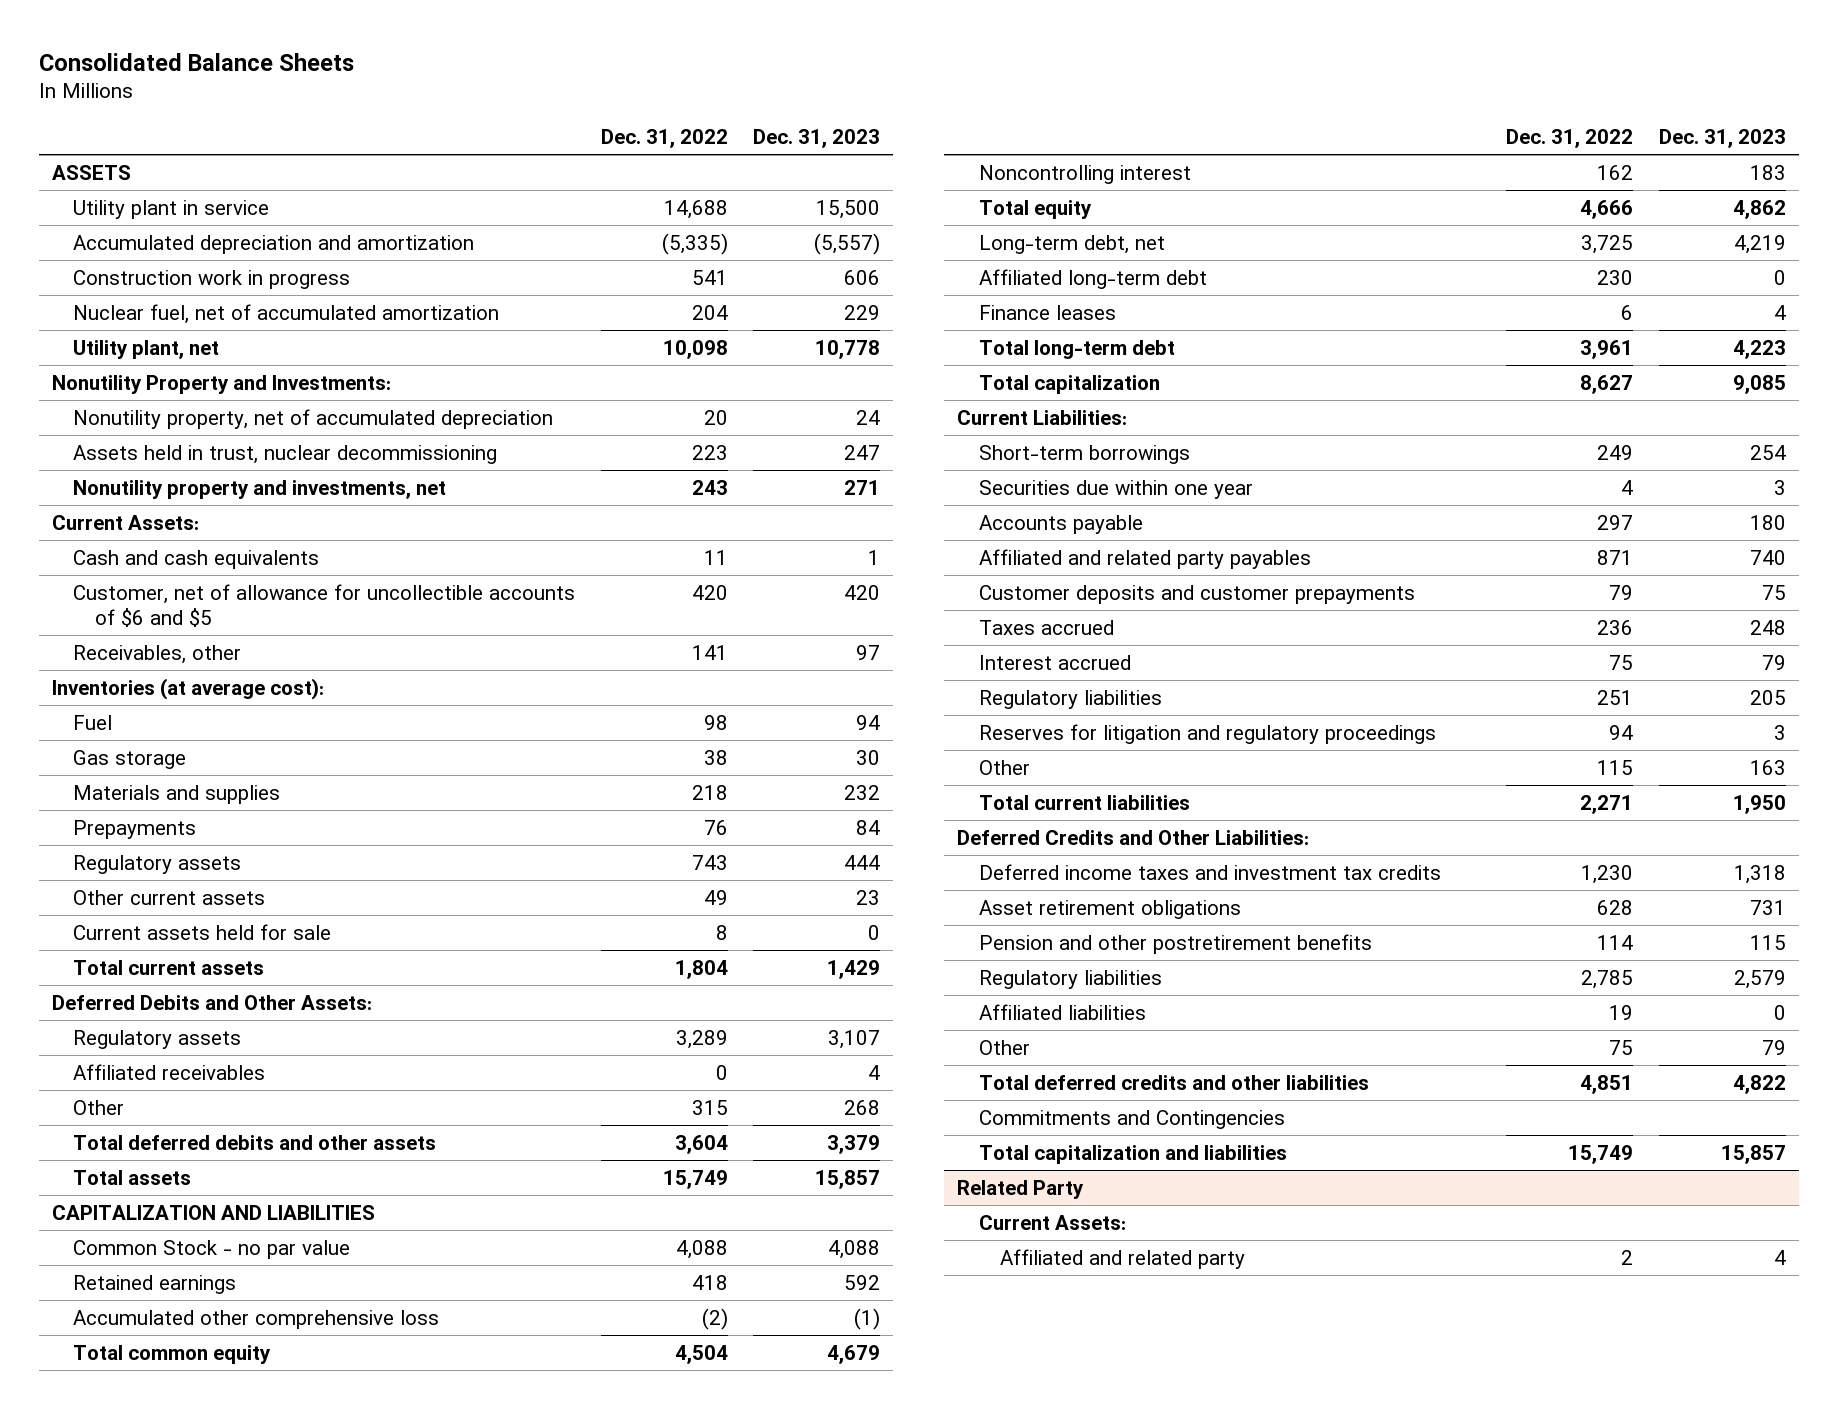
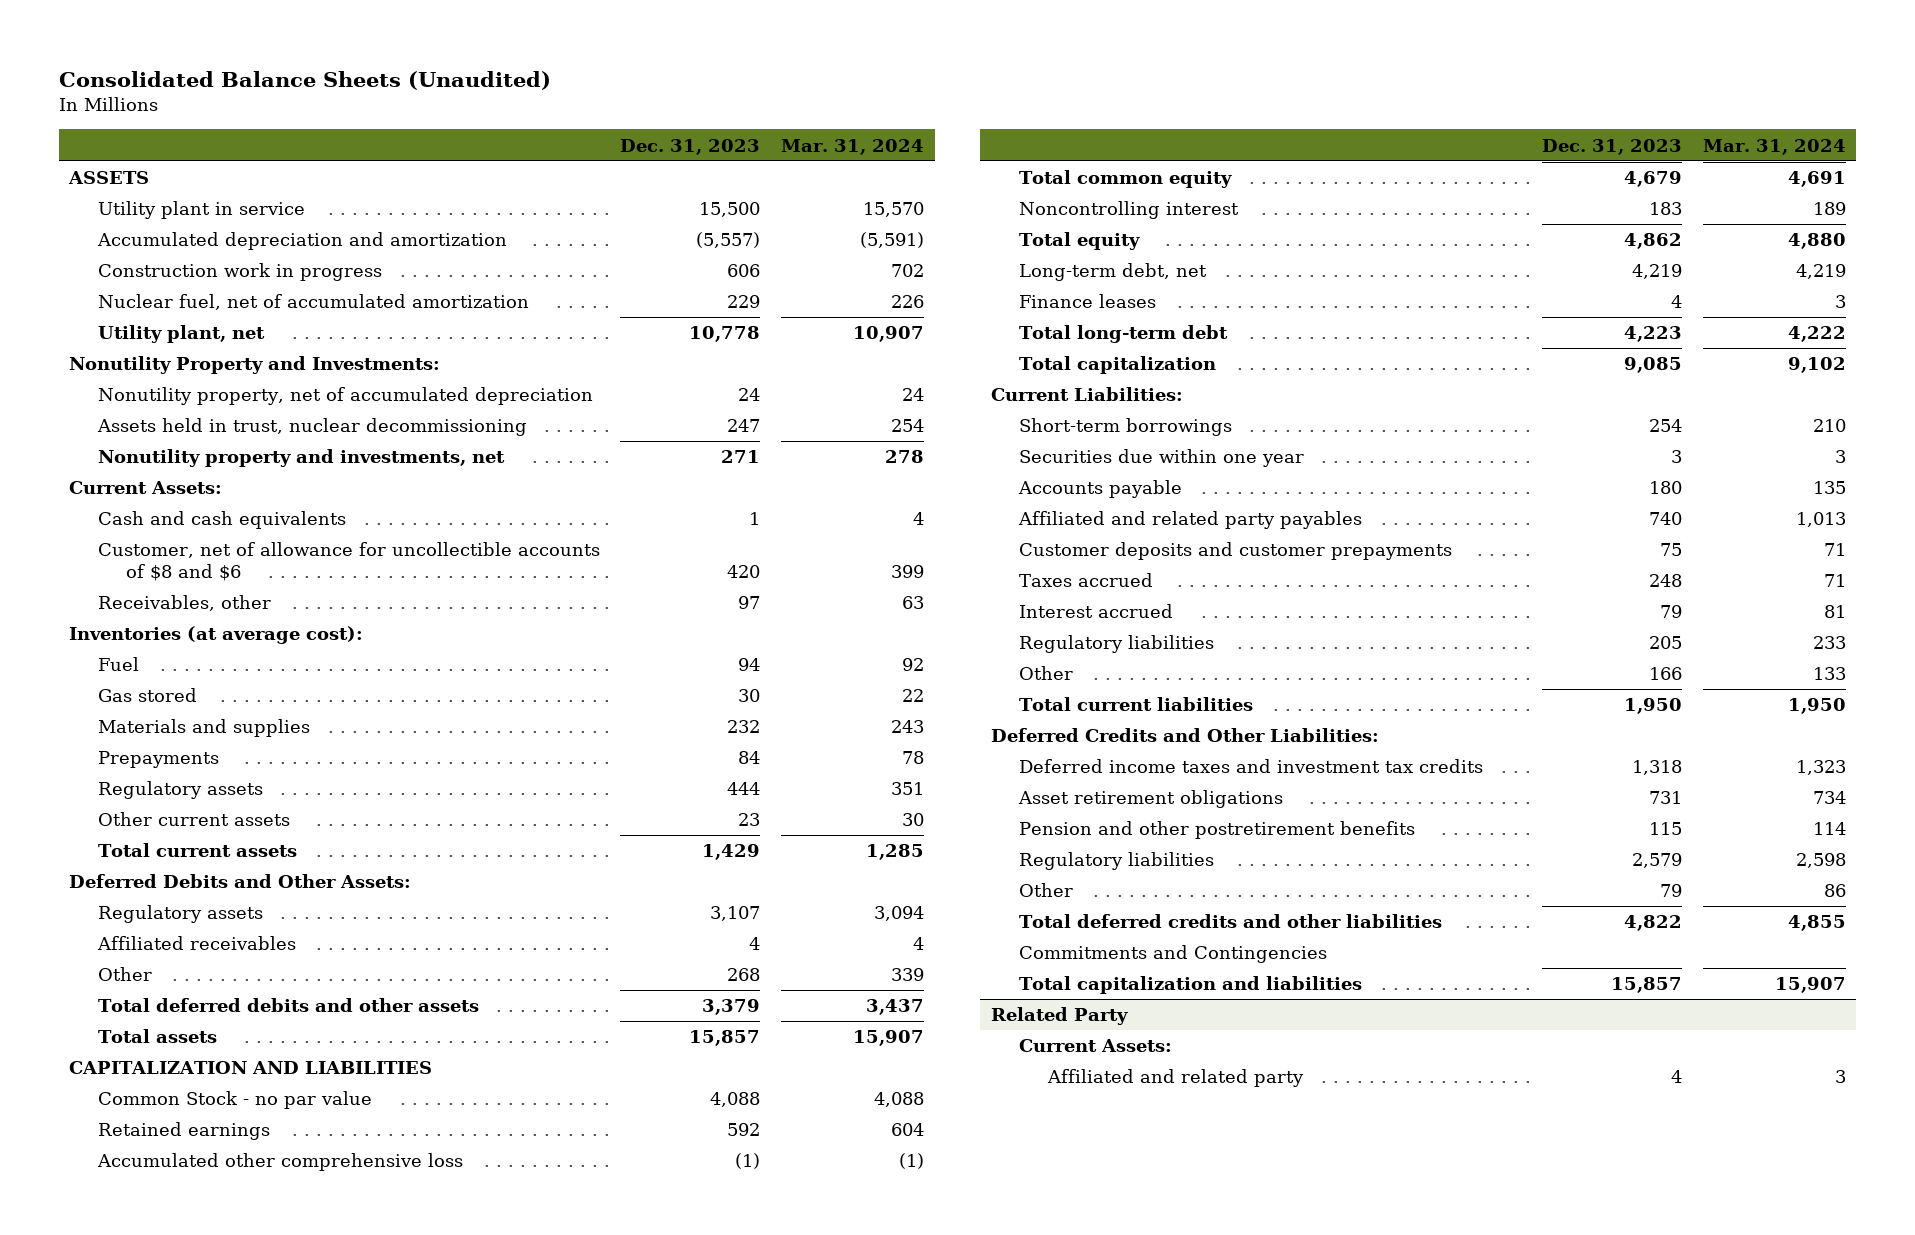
[39,52,355,71] Consolidated Balance Sheets -> [58,70,551,90] Consolidated Balance Sheets (Unaudited)
[600,128,728,148] Dec. 31, 2022 -> none
none -> [781,138,925,155] Mar. 31, 2024
[73,583,576,627] Customer, net of allowance for uncollectible accounts of $6 and $5 -> [97,542,600,582] Customer, net of allowance for uncollectible accounts of $8 and $6
[73,749,187,769] Gas storage -> [97,688,197,703] Gas stored
[73,923,332,940] Current assets held for sale -> none
[978,268,1207,289] Affiliated long-term debt -> none
[978,723,1436,744] Reserves for litigation and regulatory proceedings -> none
[1749,759,1786,775] 163 -> [1648,667,1682,681] 166
[978,1003,1146,1020] Affiliated liabilities -> none

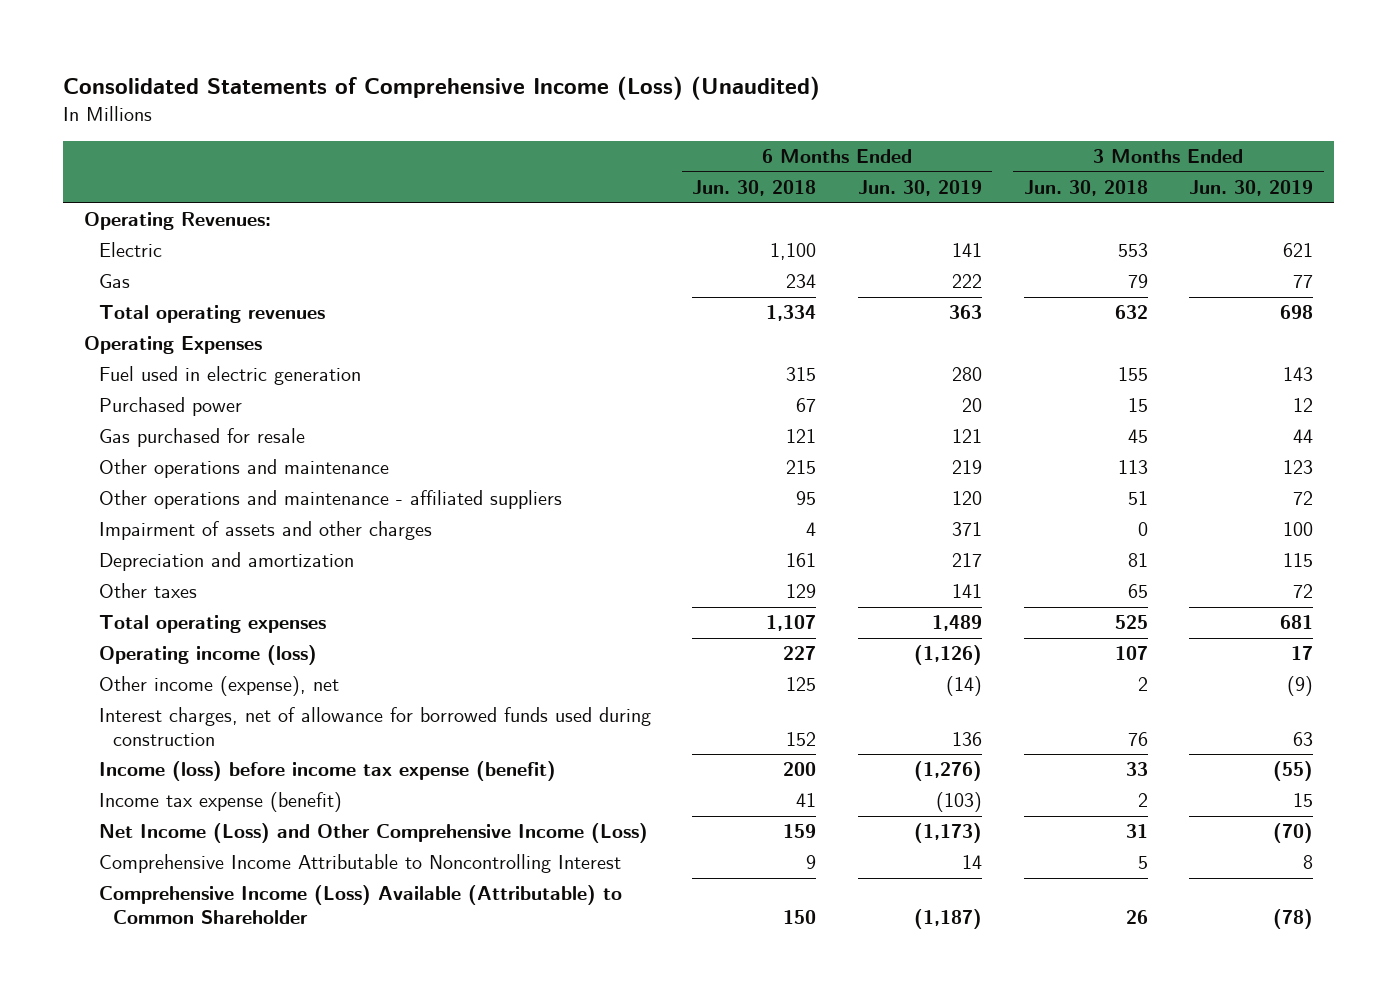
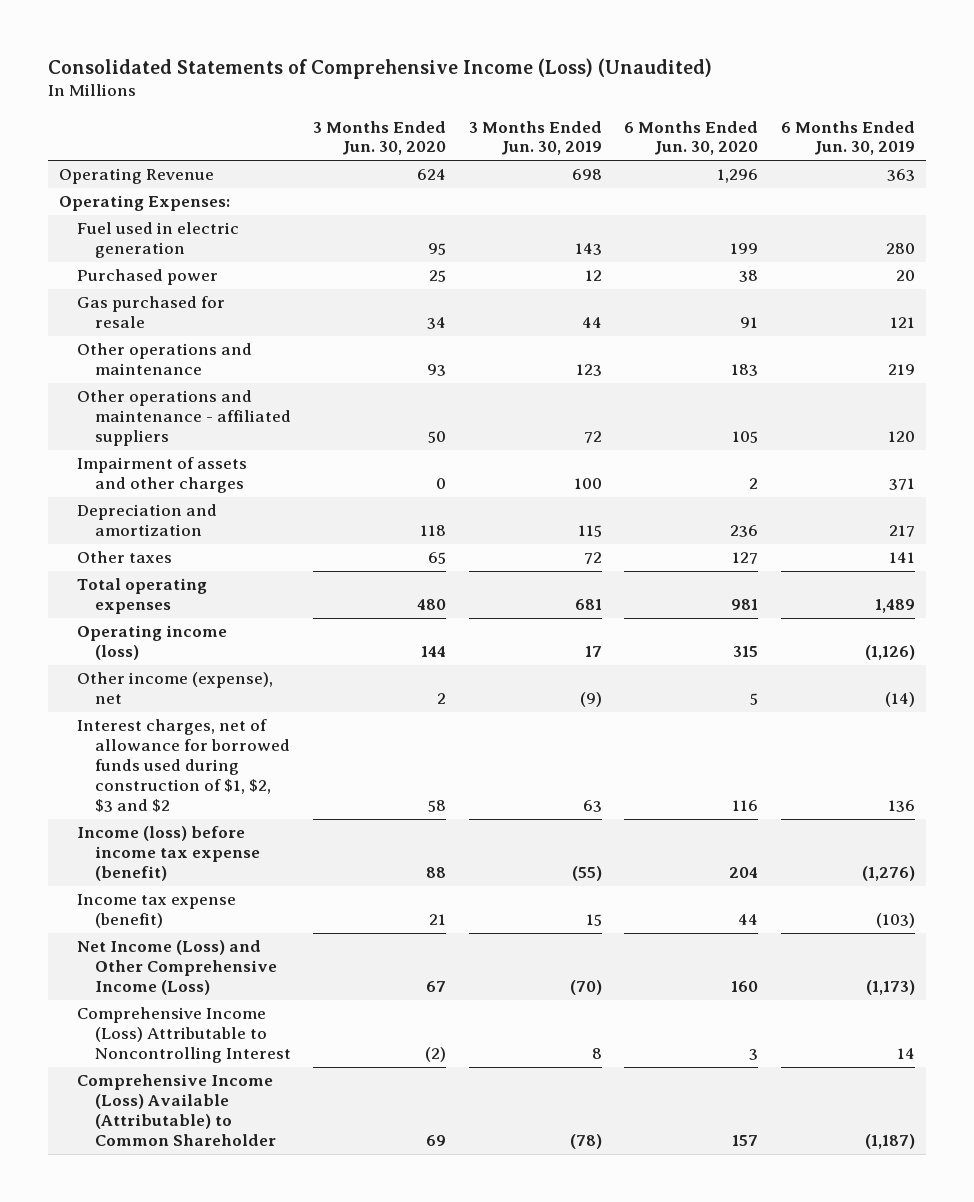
[692,180,817,197] Jun. 30, 2018 -> none
[1023,180,1148,197] Jun. 30, 2018 -> none
none -> [313,120,447,156] 3 Months Ended Jun. 30, 2020
none -> [624,120,759,156] 6 Months Ended Jun. 30, 2020
[83,212,271,231] Operating Revenues: -> none
[98,242,162,258] Electric -> none
[98,274,130,289] Gas -> none
[98,305,325,324] Total operating revenues -> [59,168,215,185] Operating Revenue
[83,336,262,355] Operating Expenses -> [59,195,231,212] Operating Expenses:
[98,707,651,746] Interest charges, net of allowance for borrowed funds used during construction -> [76,719,290,813] Interest charges, net of allowance for borrowed funds used during construction of $1, $2, $3 and $2
[98,854,621,874] Comprehensive Income Attributable to Noncontrolling Interest -> [76,1007,291,1064] Comprehensive Income (Loss) Attributable to Noncontrolling Interest

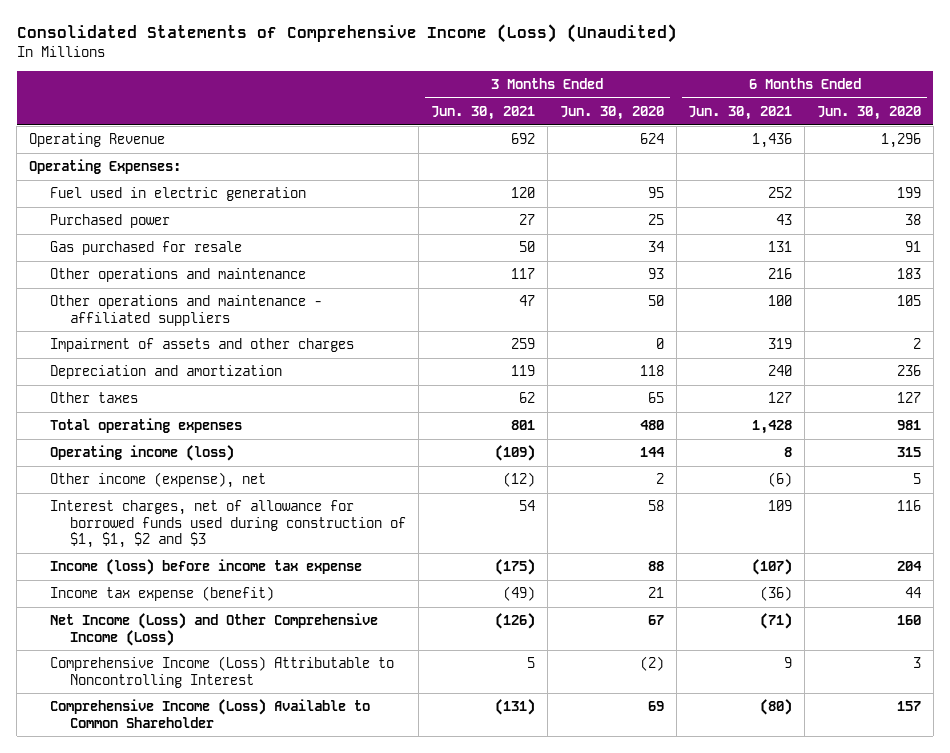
[468,120,602,156] 3 Months Ended Jun. 30, 2019 -> none
[780,120,915,156] 6 Months Ended Jun. 30, 2019 -> none
none -> [431,105,536,120] Jun. 30, 2021
none -> [688,105,793,120] Jun. 30, 2021
[76,719,290,813] Interest charges, net of allowance for borrowed funds used during construction of $1, $2, $3 and $2 -> [49,500,407,549] Interest charges, net of allowance for borrowed funds used during construction of $1, $1, $2 and $3
[76,826,260,882] Income (loss) before income tax expense (benefit) -> [49,559,362,576] Income (loss) before income tax expense
[76,1074,276,1147] Comprehensive Income (Loss) Available (Attributable) to Common Shareholder -> [49,699,370,728] Comprehensive Income (Loss) Available to Common Shareholder

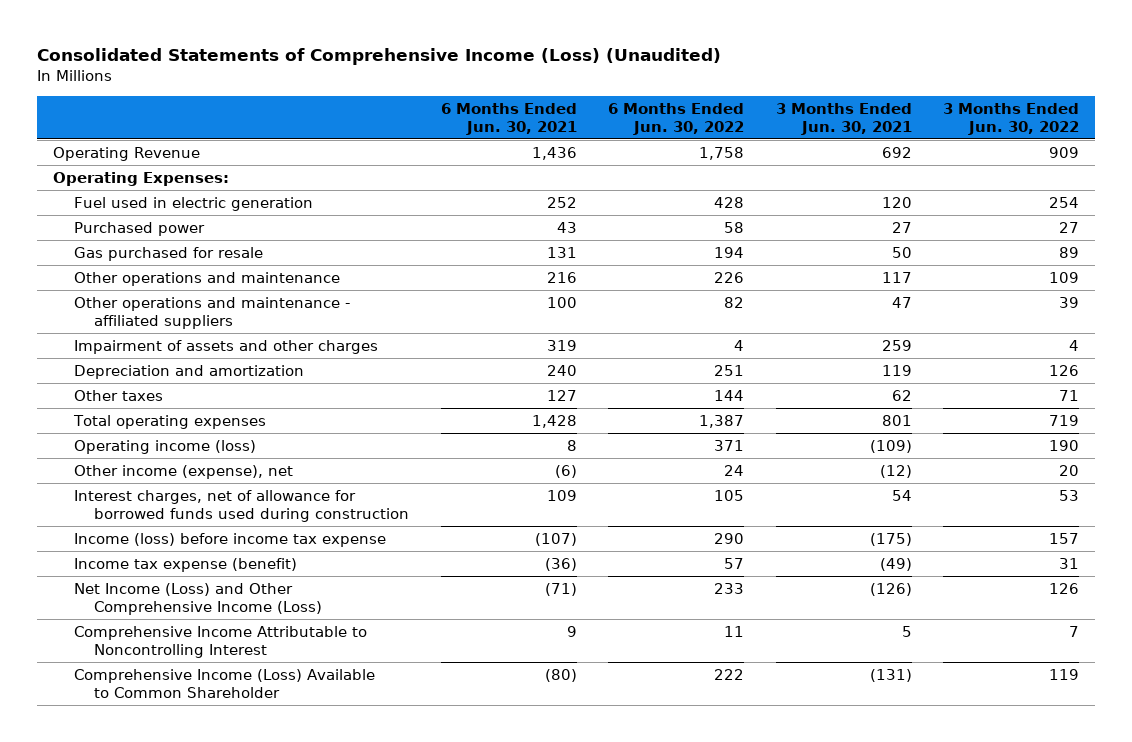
[559,105,664,120] Jun. 30, 2020 -> none
[817,105,922,120] Jun. 30, 2020 -> none
none -> [608,102,745,136] 6 Months Ended Jun. 30, 2022
none -> [943,102,1080,136] 3 Months Ended Jun. 30, 2022
[49,500,407,549] Interest charges, net of allowance for borrowed funds used during construction of $1, $1, $2 and $3 -> [73,489,410,523] Interest charges, net of allowance for borrowed funds used during construction
[49,656,394,688] Comprehensive Income (Loss) Attributable to Noncontrolling Interest -> [73,625,367,659] Comprehensive Income Attributable to Noncontrolling Interest

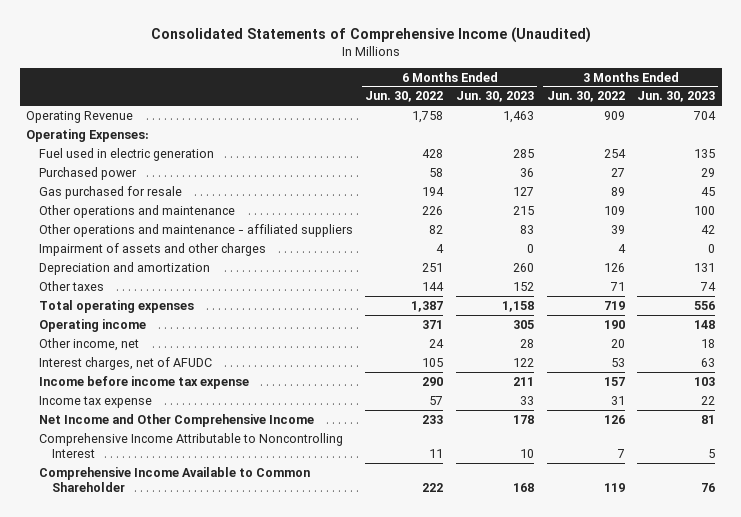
[37,47,722,65] Consolidated Statements of Comprehensive Income (Loss) (Unaudited) -> [150,26,591,43] Consolidated Statements of Comprehensive Income (Unaudited)
[440,102,577,136] 6 Months Ended Jun. 30, 2021 -> none
[775,102,912,136] 3 Months Ended Jun. 30, 2021 -> none
none -> [456,91,535,103] Jun. 30, 2023
none -> [637,91,716,103] Jun. 30, 2023
[73,439,256,454] Operating income (loss) -> [38,318,146,332] Operating income
[73,464,293,479] Other income (expense), net -> [38,337,139,351] Other income, net
[73,489,410,523] Interest charges, net of allowance for borrowed funds used during construction -> [38,356,212,370] Interest charges, net of AFUDC
[73,532,386,547] Income (loss) before income tax expense -> [38,375,249,389] Income before income tax expense
[73,557,297,572] Income tax expense (benefit) -> [38,395,152,408] Income tax expense
[73,582,323,616] Net Income (Loss) and Other Comprehensive Income (Loss) -> [38,413,314,427] Net Income and Other Comprehensive Income
[73,668,375,699] Comprehensive Income (Loss) Available to Common Shareholder -> [38,466,310,493] Comprehensive Income Available to Common Shareholder

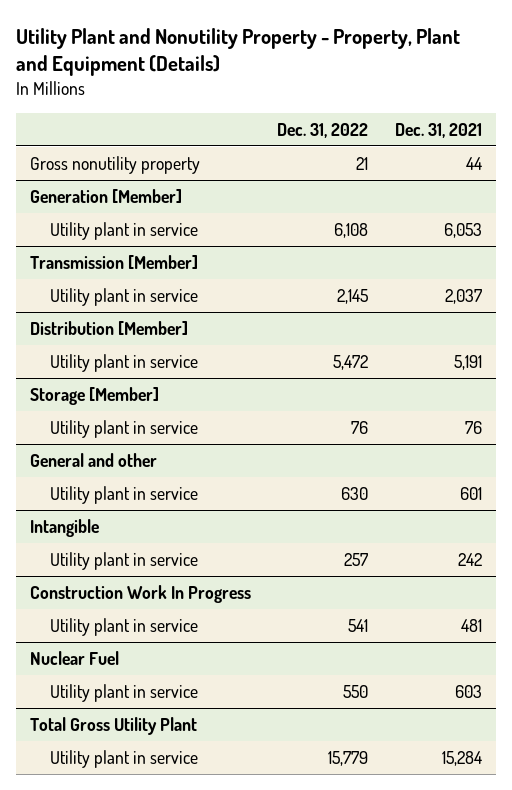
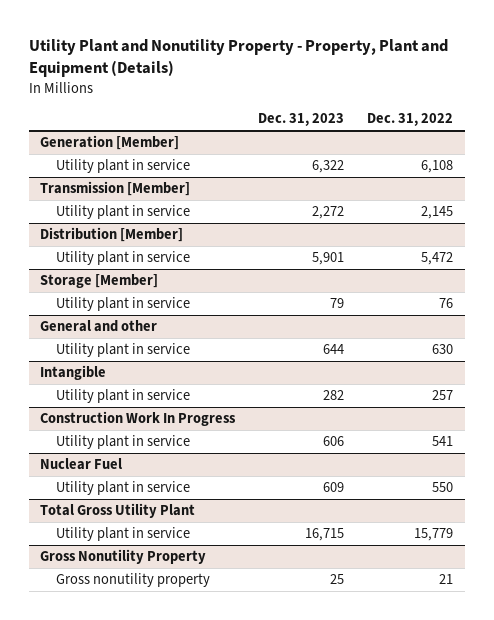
[395,122,483,138] Dec. 31, 2021 -> none
none -> [258,113,345,127] Dec. 31, 2023
[29,156,200,175] Gross nonutility property -> none
none -> [40,549,207,565] Gross Nonutility Property
none -> [55,573,210,588] Gross nonutility property

